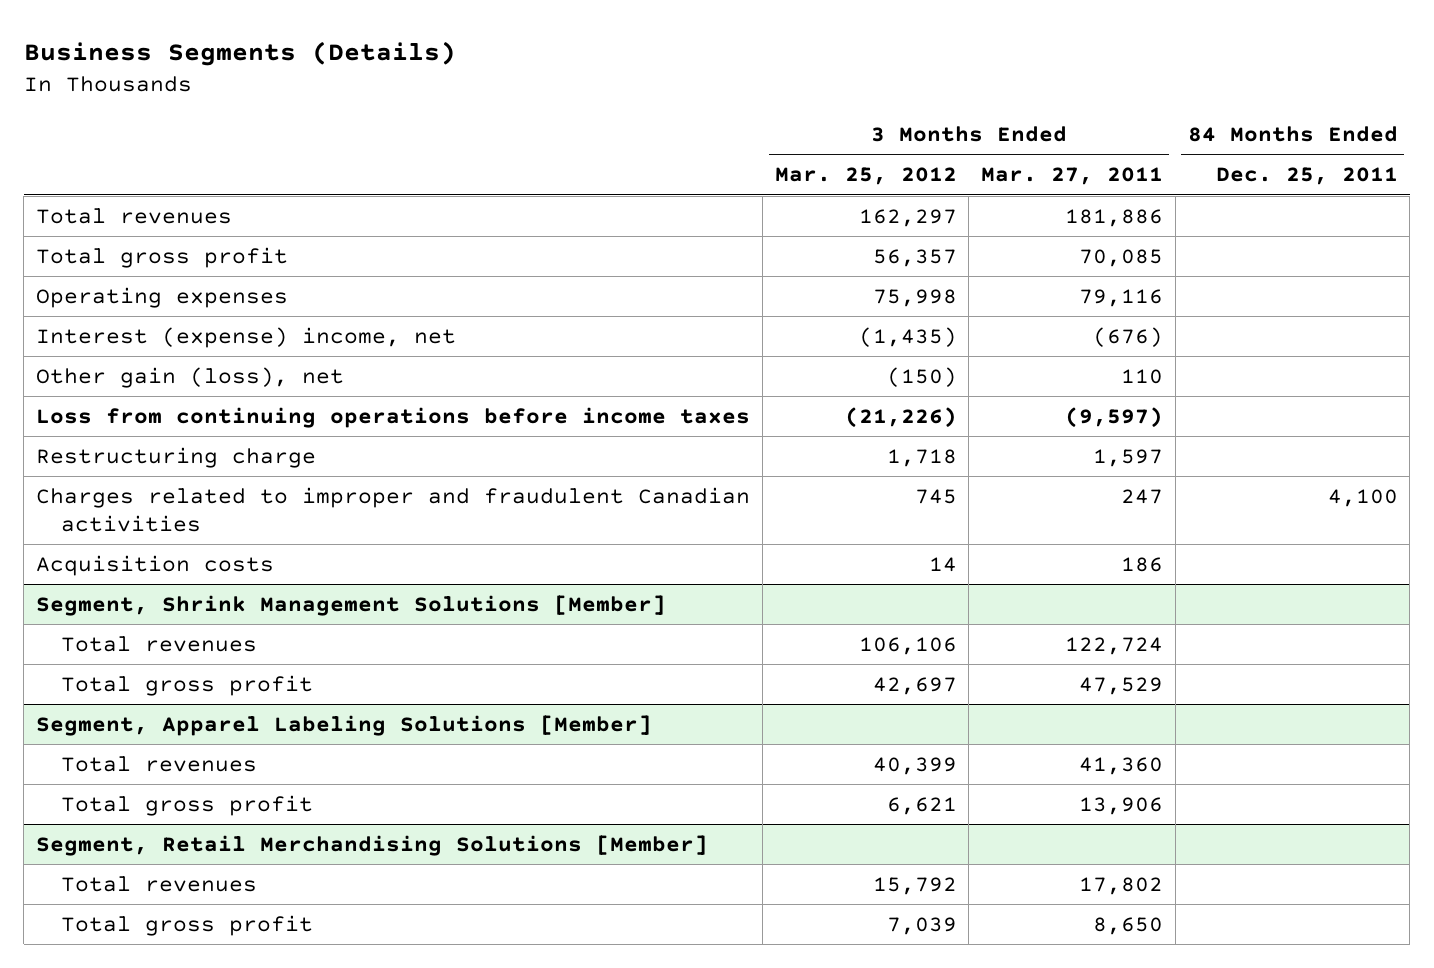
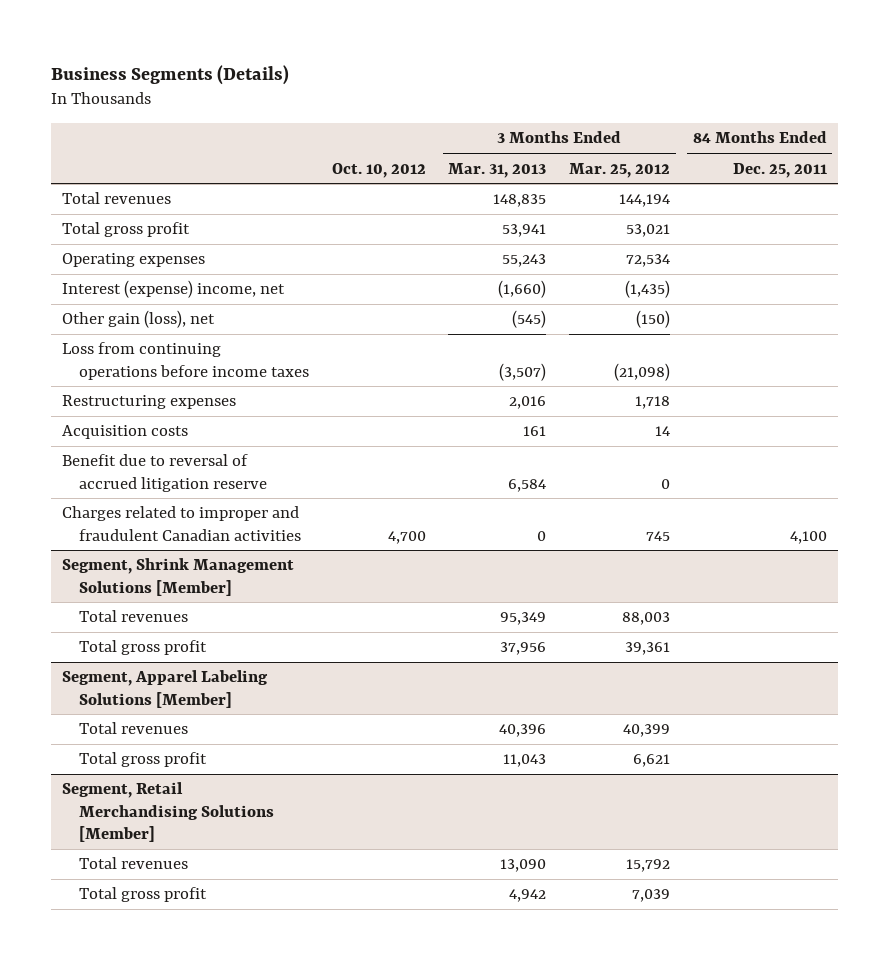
[981,167,1164,186] Mar. 27, 2011 -> none
none -> [331,162,426,178] Oct. 10, 2012
none -> [448,162,547,178] Mar. 31, 2013
[858,209,957,228] 162,297 -> [619,194,671,208] 144,194
[872,249,957,268] 56,357 -> [626,224,671,238] 53,021
[872,289,957,308] 75,998 -> [626,254,671,268] 72,534
[844,407,957,429] (21,226) -> [614,362,671,381] (21,098)
[36,447,317,469] Restructuring charge -> [62,395,237,410] Restructuring expenses
none -> [62,454,268,492] Benefit due to reversal of accrued litigation reserve
[36,487,751,532] Charges related to improper and fraudulent Canadian activities -> [62,506,302,541] Charges related to improper and fraudulent Canadian activities
[858,637,957,656] 106,106 -> [622,612,671,626] 88,003
[872,677,957,696] 42,697 -> [625,642,671,656] 39,361

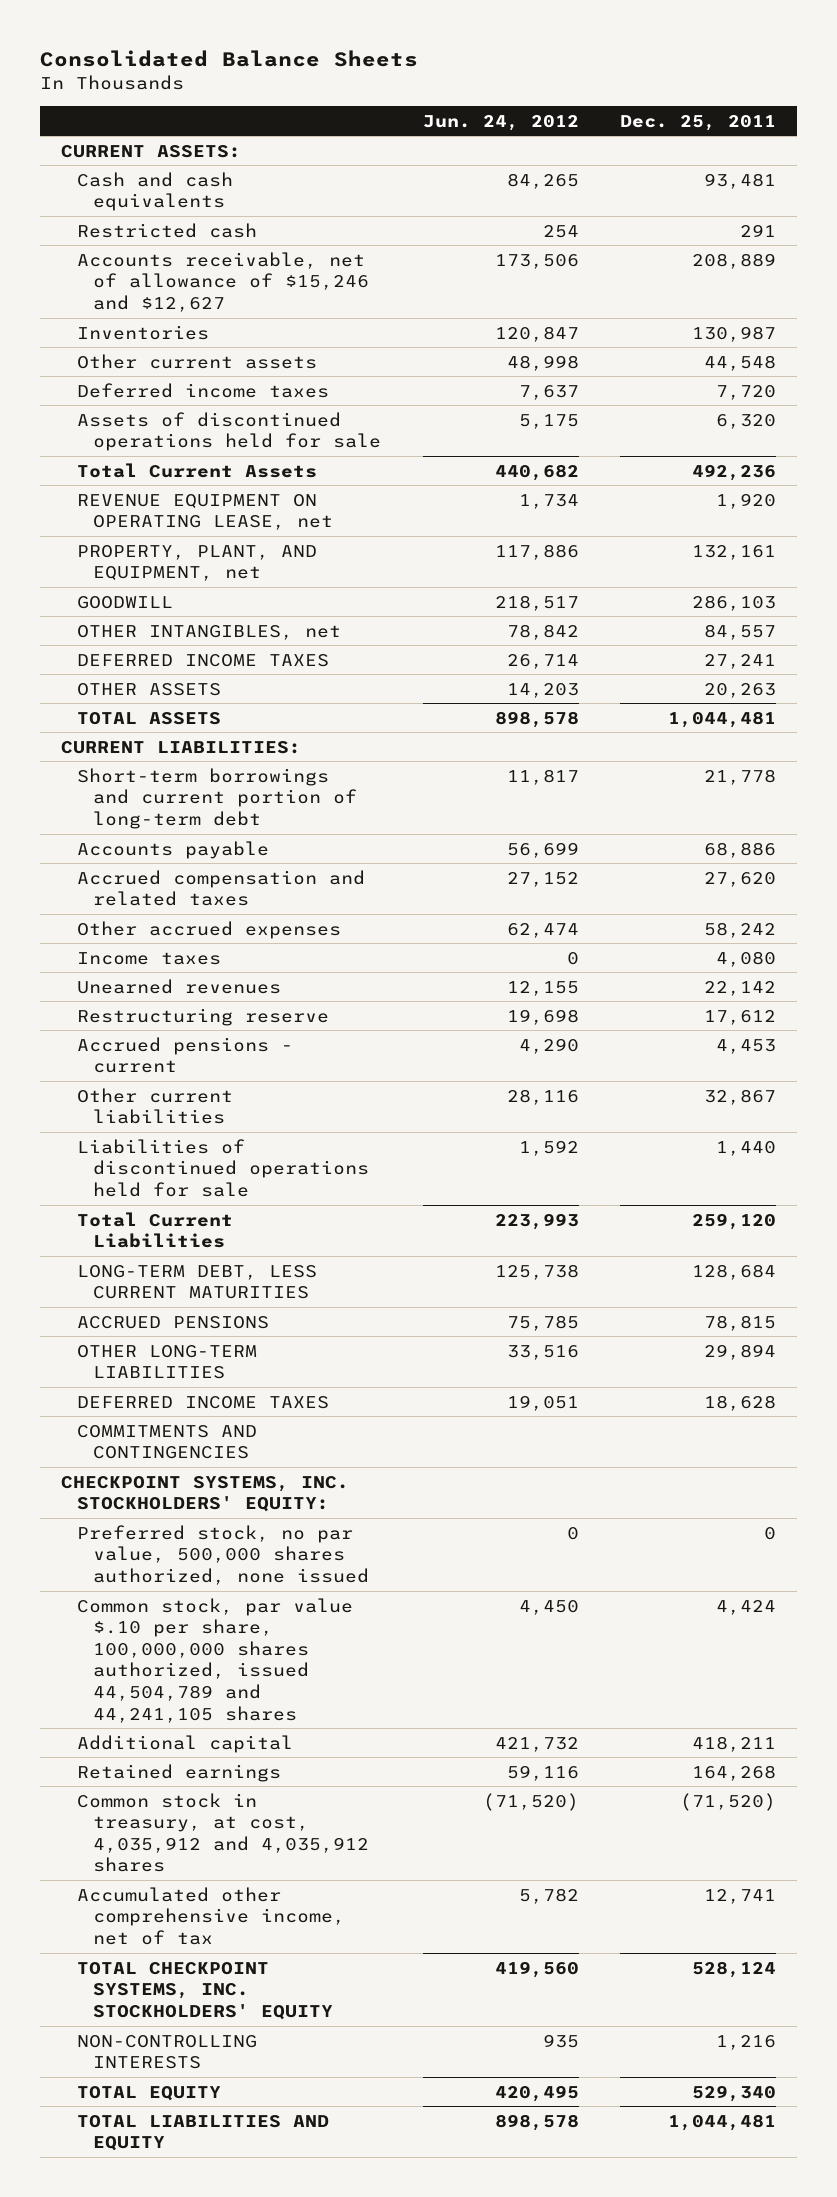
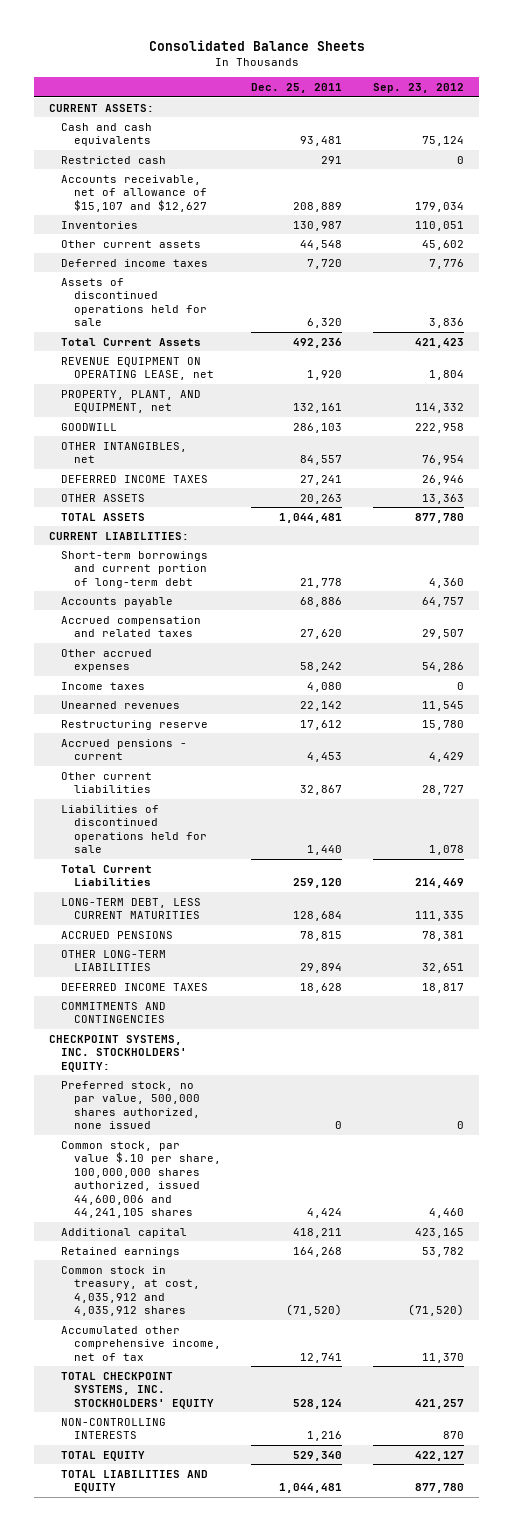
[422,114,579,131] Jun. 24, 2012 -> none
none -> [372,83,464,94] Sep. 23, 2012
[76,251,370,312] Accounts receivable, net of allowance of $15,246 and $12,627 -> [61,174,207,212] Accounts receivable, net of allowance of $15,107 and $12,627
[76,1597,353,1723] Common stock, par value $.10 per share, 100,000,000 shares authorized, issued 44,504,789 and 44,241,105 shares -> [61,1140,221,1219] Common stock, par value $.10 per share, 100,000,000 shares authorized, issued 44,600,006 and 44,241,105 shares

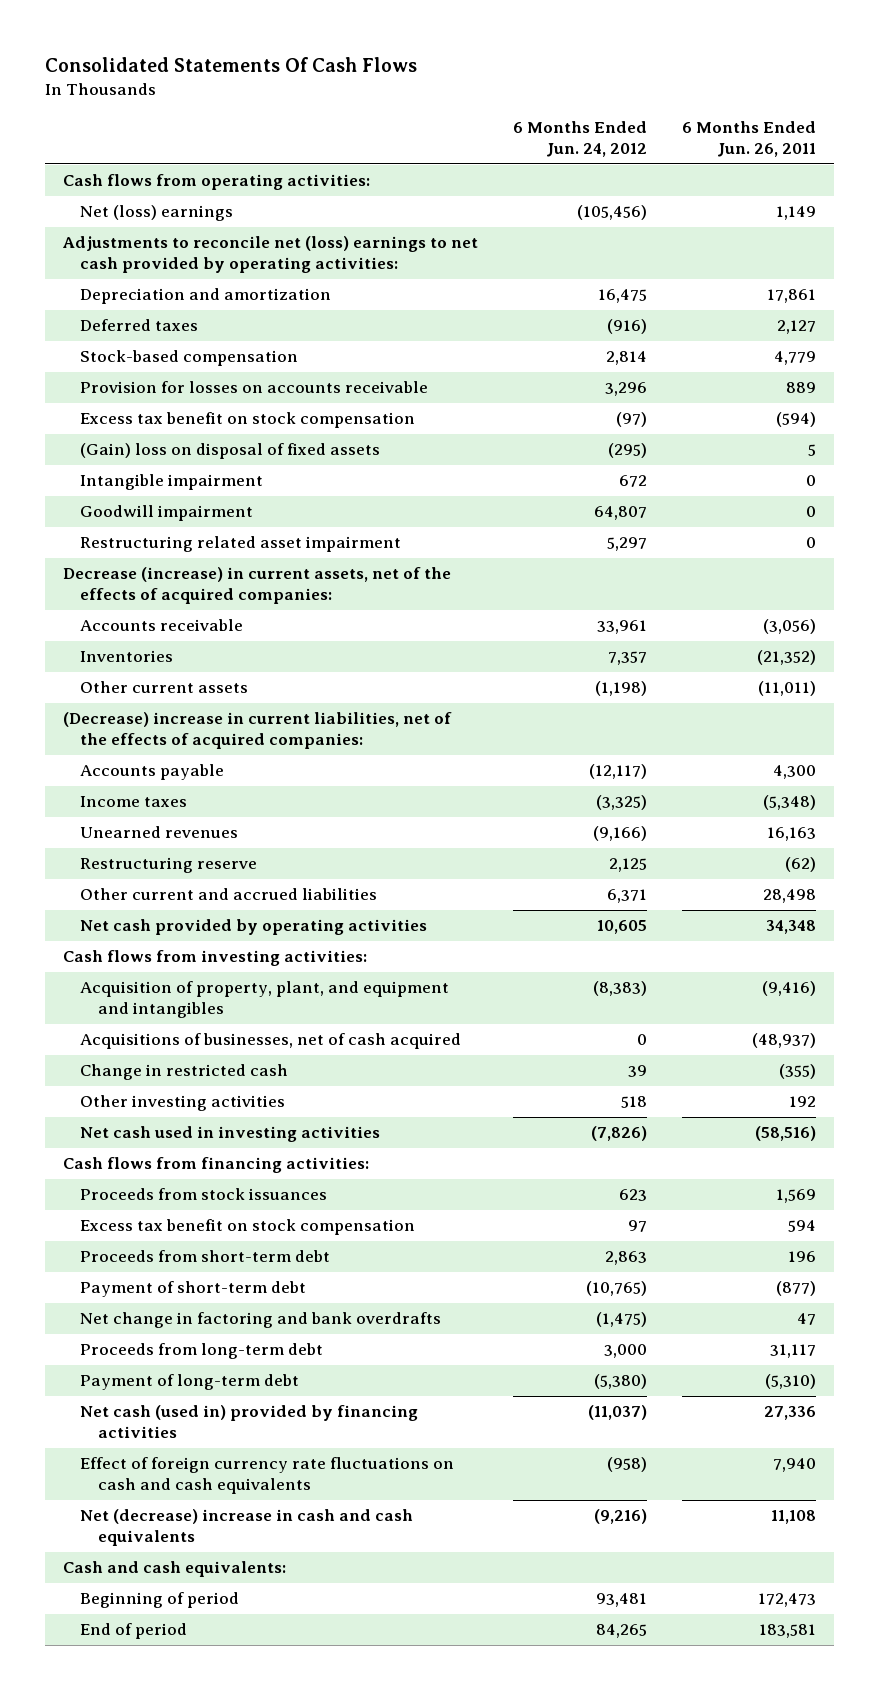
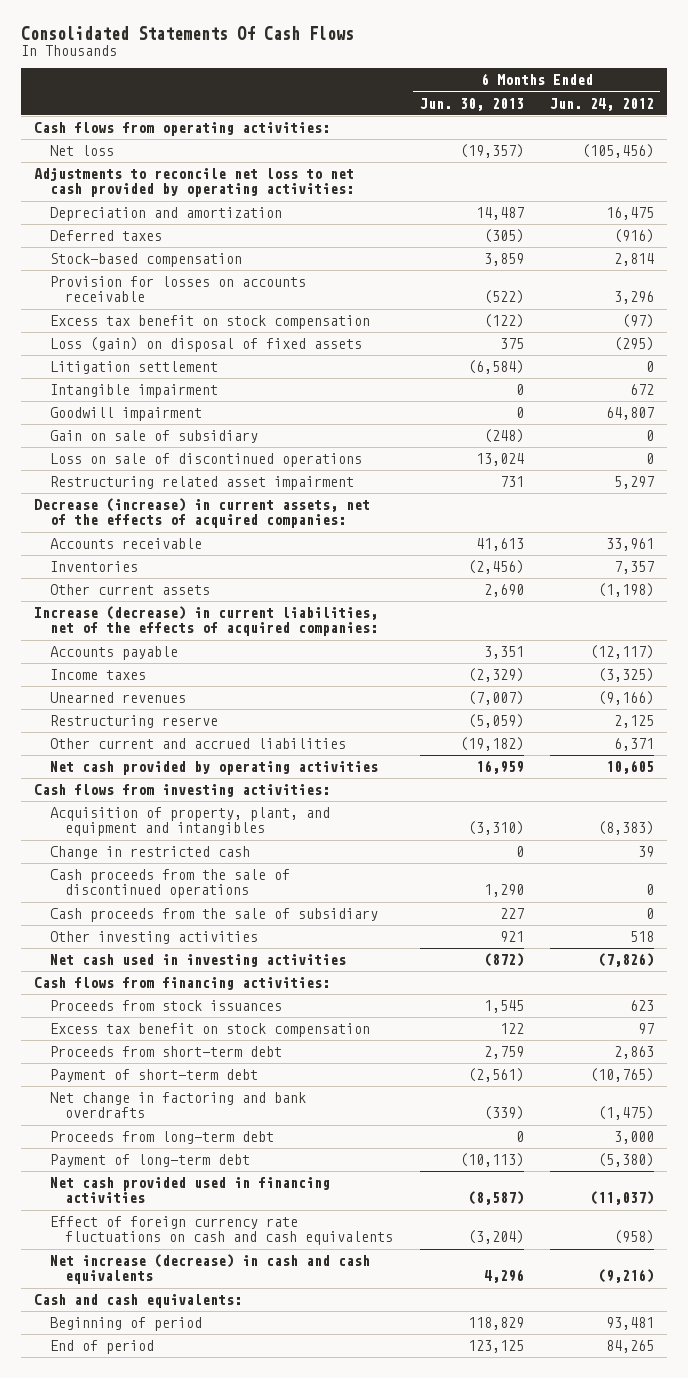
[682,120,817,158] 6 Months Ended Jun. 26, 2011 -> none
none -> [419,97,524,111] Jun. 30, 2013
[80,205,234,222] Net (loss) earnings -> [49,145,114,157] Net loss
[61,236,478,274] Adjustments to reconcile net (loss) earnings to net cash provided by operating activities: -> [34,168,355,198] Adjustments to reconcile net loss to net cash provided by operating activities:
[80,443,381,460] (Gain) loss on disposal of fixed assets -> [49,337,362,353] Loss (gain) on disposal of fixed assets
none -> [49,361,218,375] Litigation settlement
none -> [49,430,258,444] Gain on sale of subsidiary
none -> [49,453,362,468] Loss on sale of discontinued operations
[62,712,452,750] (Decrease) increase in current liabilities, net of the effects of acquired companies: -> [34,606,379,637] Increase (decrease) in current liabilities, net of the effects of acquired companies:
[80,1033,462,1050] Acquisitions of businesses, net of cash acquired -> none
none -> [49,869,290,899] Cash proceeds from the sale of discontinued operations
none -> [49,908,378,923] Cash proceeds from the sale of subsidiary
[80,1405,419,1439] Net cash (used in) provided by financing activities -> [49,1177,330,1204] Net cash provided used in financing activities
[80,1509,414,1547] Net (decrease) increase in cash and cash equivalents -> [49,1254,370,1285] Net increase (decrease) in cash and cash equivalents

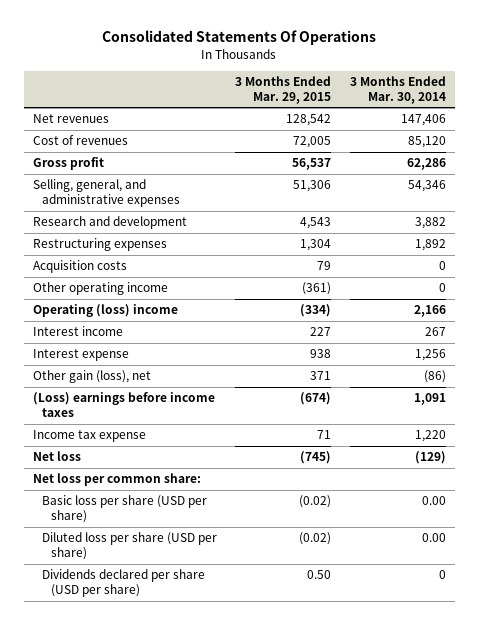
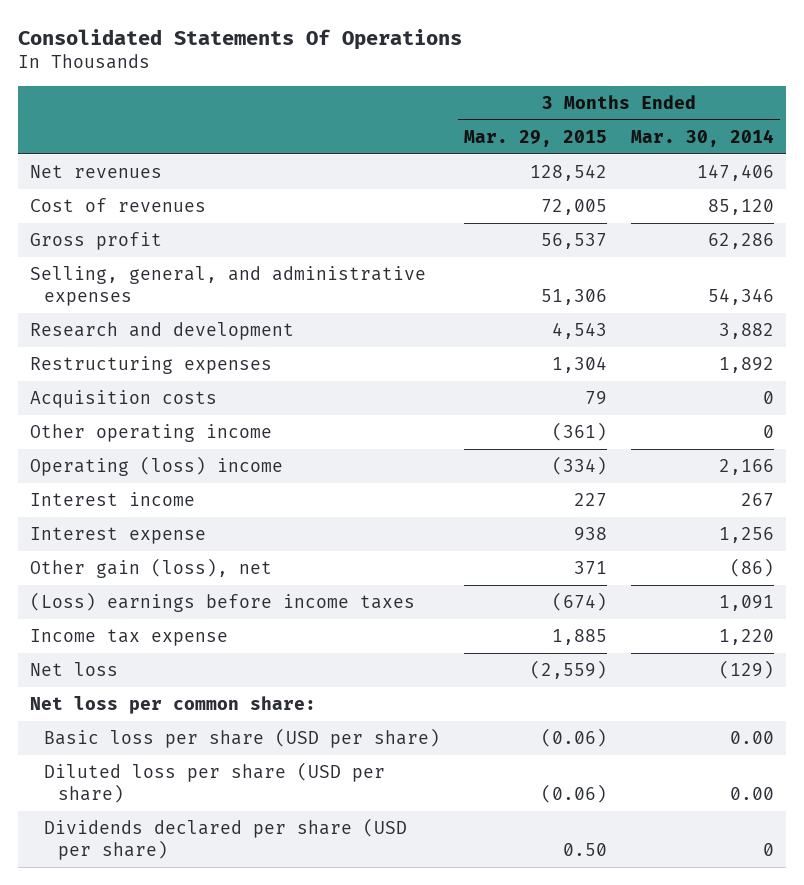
[317,430,332,440] 71 -> [551,629,607,646] 1,885
[300,451,332,465] (745) -> [529,660,607,680] (2,559)
[299,495,332,509] (0.02) -> [540,728,607,748] (0.06)
[299,532,332,546] (0.02) -> [540,784,607,804] (0.06)

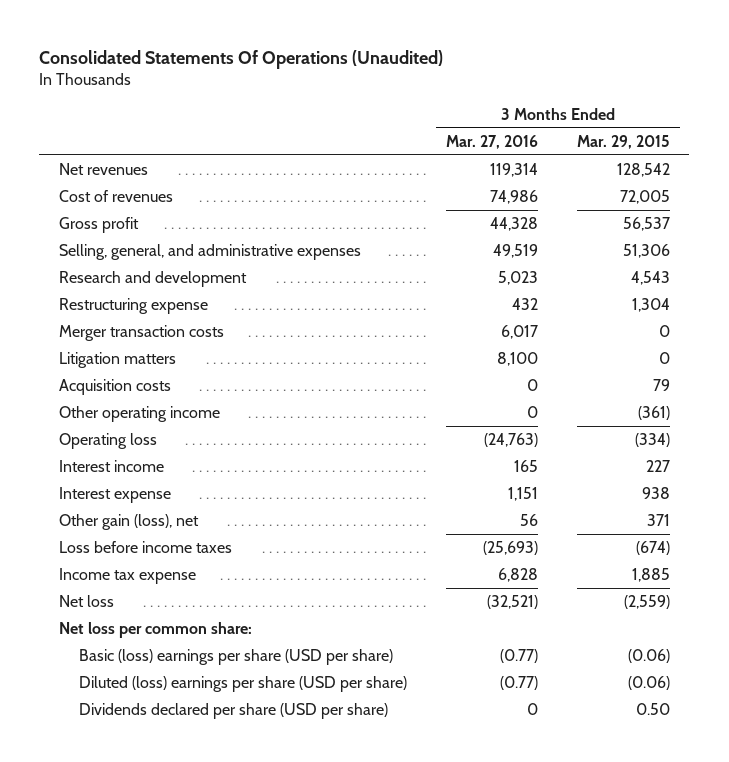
[18,29,463,51] Consolidated Statements Of Operations -> [39,49,444,69] Consolidated Statements Of Operations (Unaudited)
[630,128,774,147] Mar. 30, 2014 -> none
none -> [445,134,538,149] Mar. 27, 2016
[30,356,273,375] Restructuring expenses -> [58,298,208,315] Restructuring expense
none -> [58,325,224,342] Merger transaction costs
none -> [58,352,176,369] Litigation matters
[30,456,284,477] Operating (loss) income -> [58,433,157,450] Operating loss
[30,592,416,613] (Loss) earnings before income taxes -> [58,541,232,554] Loss before income taxes
[44,728,441,749] Basic loss per share (USD per share) -> [78,649,393,666] Basic (loss) earnings per share (USD per share)
[44,762,386,804] Diluted loss per share (USD per share) -> [78,676,407,693] Diluted (loss) earnings per share (USD per share)

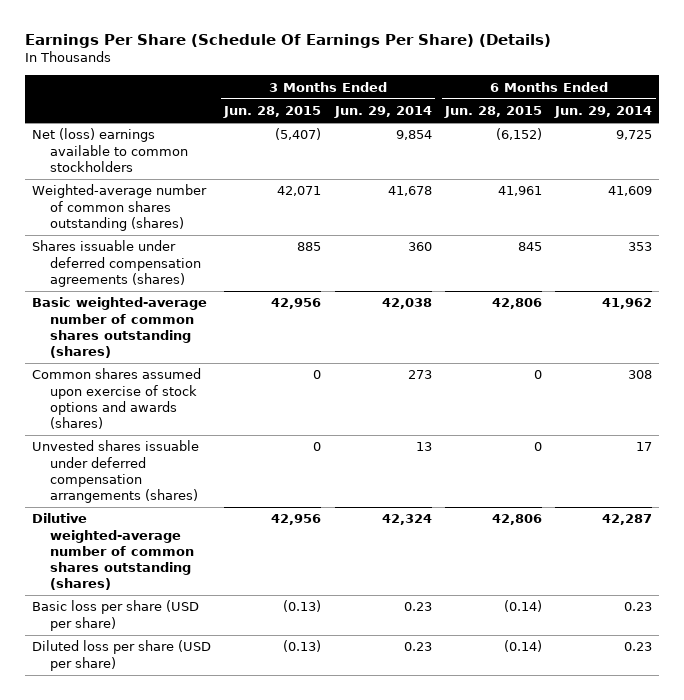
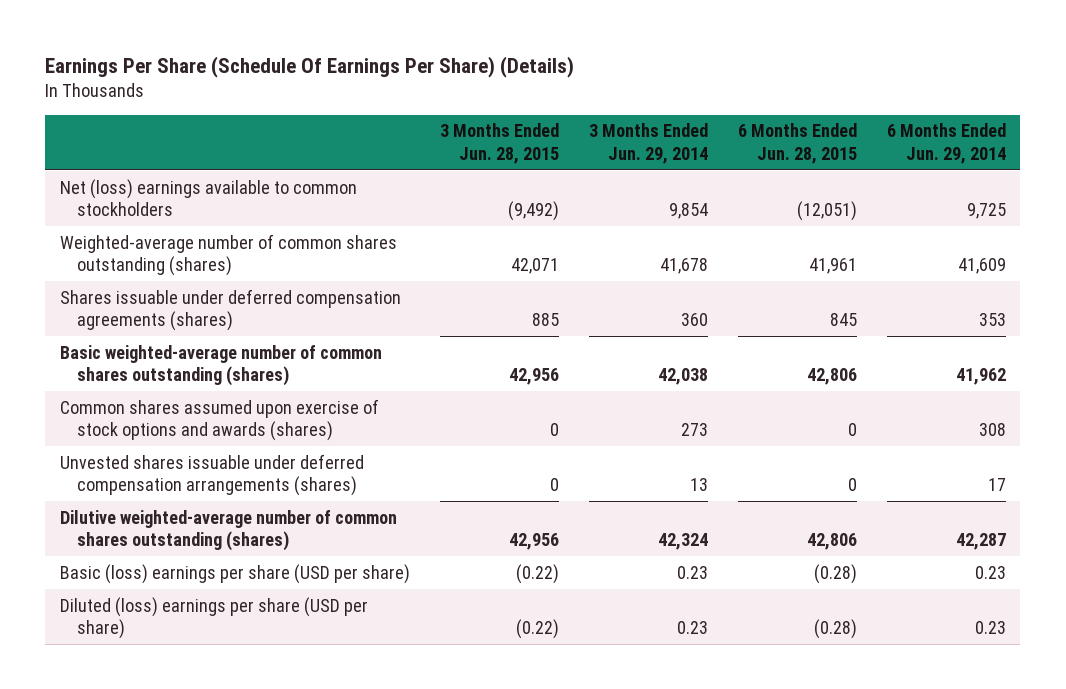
[275,128,322,141] (5,407) -> [508,201,560,222] (9,492)
[496,128,543,141] (6,152) -> [796,201,857,222] (12,051)
[32,600,200,631] Basic loss per share (USD per share) -> [60,563,411,584] Basic (loss) earnings per share (USD per share)
[283,600,322,613] (0.13) -> [516,563,560,584] (0.22)
[504,600,543,613] (0.14) -> [813,563,857,584] (0.28)
[32,640,212,671] Diluted loss per share (USD per share) -> [60,596,369,640] Diluted (loss) earnings per share (USD per share)
[283,640,322,653] (0.13) -> [516,619,560,640] (0.22)
[504,640,543,653] (0.14) -> [813,619,857,640] (0.28)

